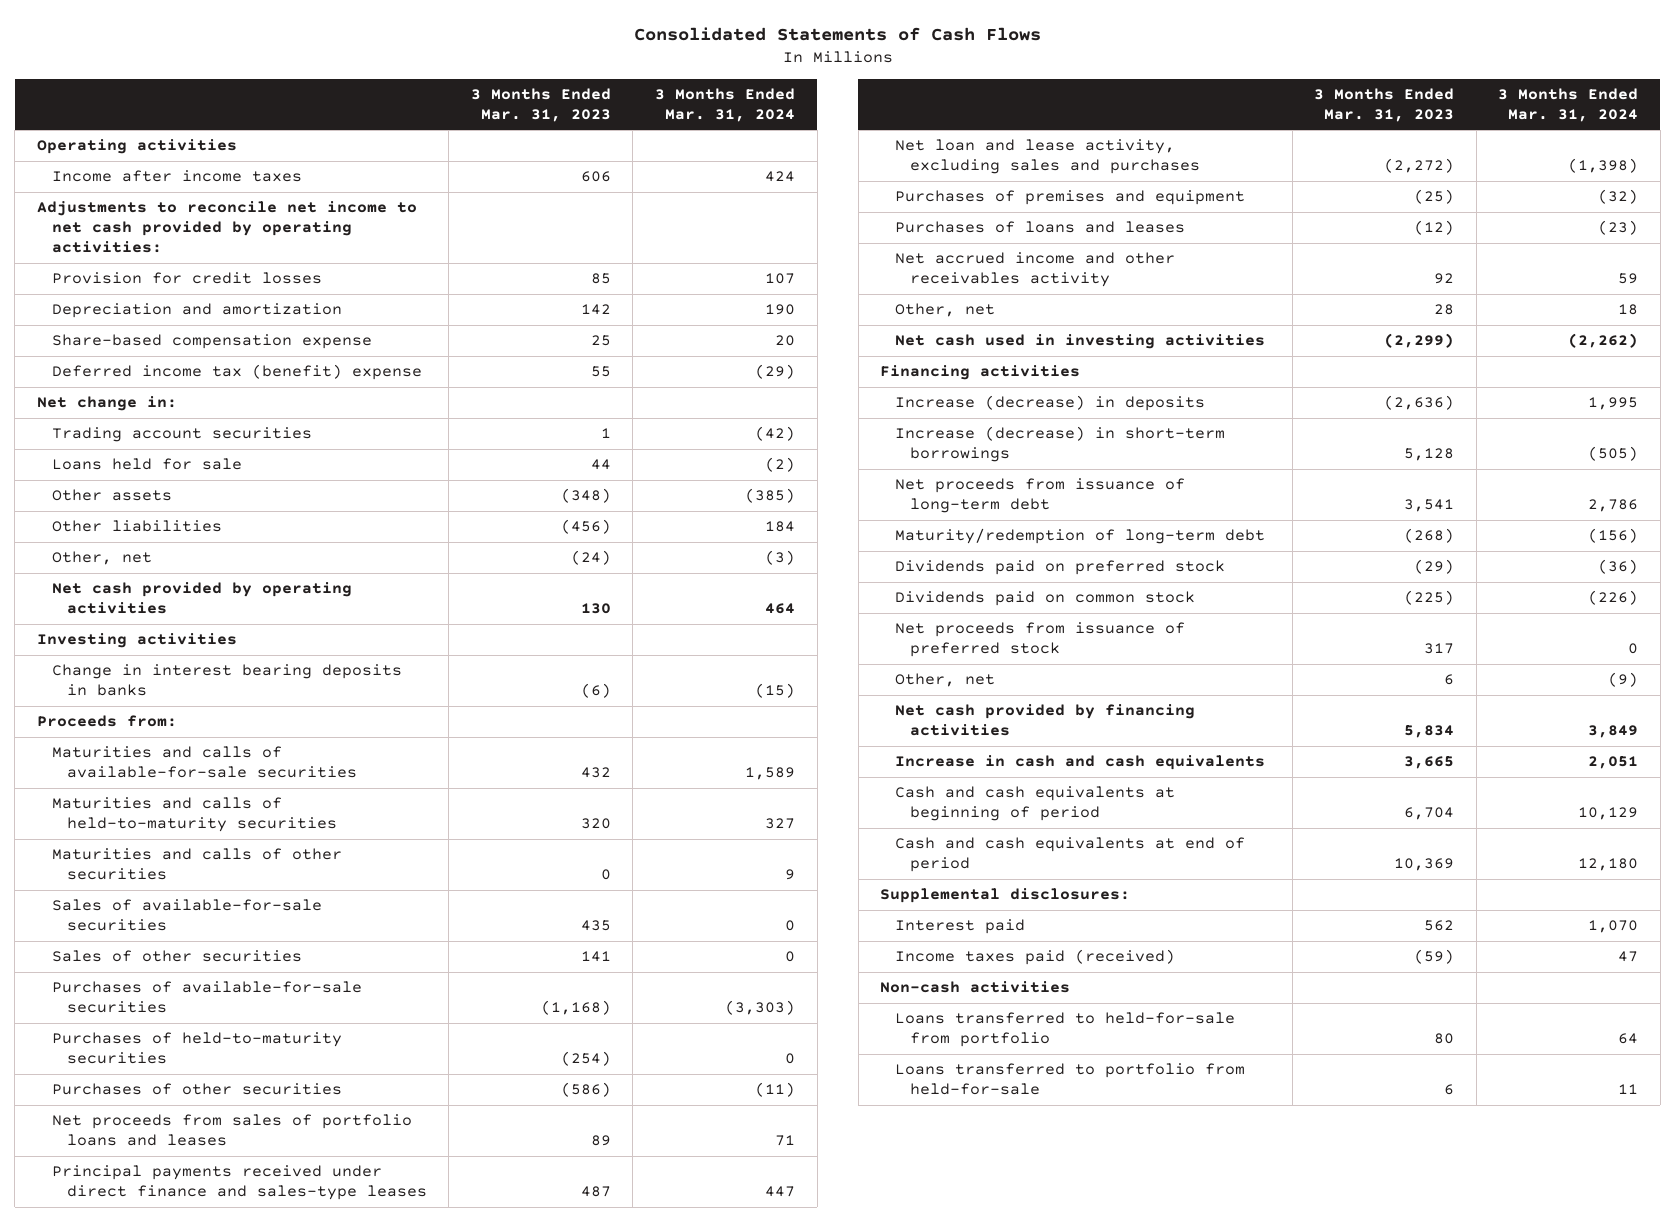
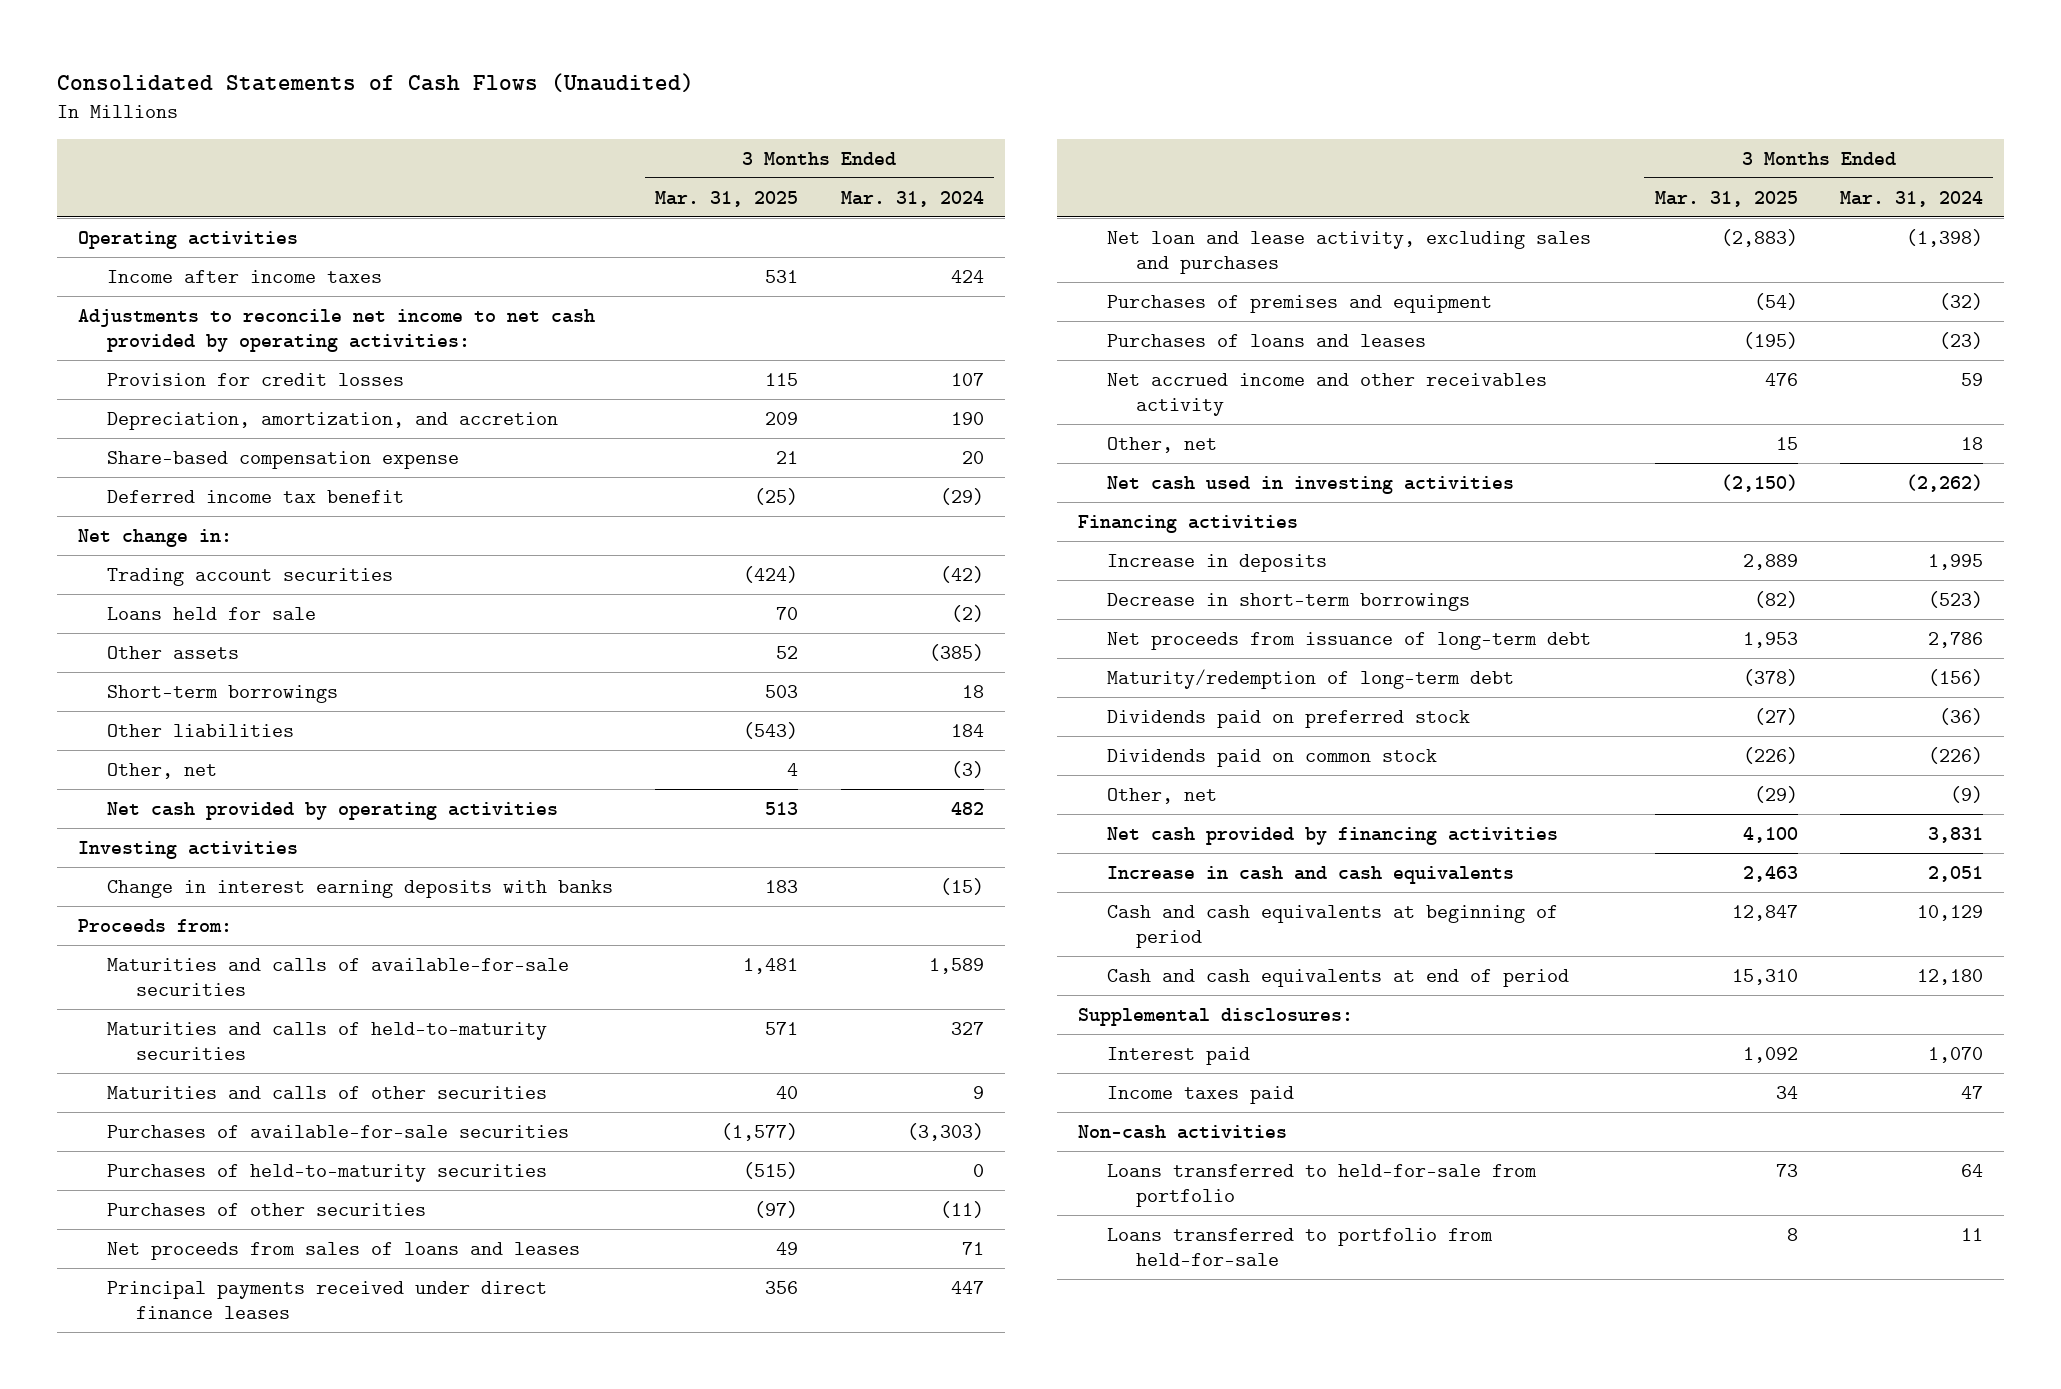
[633,27,1041,42] Consolidated Statements of Cash Flows -> [57,72,695,92] Consolidated Statements of Cash Flows (Unaudited)
[470,87,611,122] 3 Months Ended Mar. 31, 2023 -> none
none -> [655,190,799,207] Mar. 31, 2025
[51,303,342,319] Depreciation and amortization -> [107,411,559,430] Depreciation, amortization, and accretion
[51,364,422,381] Deferred income tax (benefit) expense -> [107,489,405,503] Deferred income tax benefit
none -> [107,684,339,703] Short-term borrowings
[765,603,796,615] 464 -> [950,801,984,815] 482
[51,664,402,697] Change in interest bearing deposits in banks -> [107,879,614,898] Change in interest earning deposits with banks
[51,899,322,932] Sales of available-for-sale securities -> none
[51,950,302,963] Sales of other securities -> none
[51,1114,412,1147] Net proceeds from sales of portfolio loans and leases -> [107,1241,581,1260] Net proceeds from sales of loans and leases
[51,1165,427,1201] Principal payments received under direct finance and sales-type leases -> [107,1280,548,1320] Principal payments received under direct finance leases
[895,395,1206,412] Increase (decrease) in deposits -> [1106,553,1327,572] Increase in deposits
[895,426,1226,463] Increase (decrease) in short-term borrowings -> [1106,592,1470,611] Decrease in short-term borrowings
[1588,446,1639,462] (505) -> [1927,590,1983,608] (523)
[895,622,1186,658] Net proceeds from issuance of preferred stock -> none
[1588,725,1639,739] 3,849 -> [1927,826,1983,843] 3,831
[895,949,1176,966] Income taxes paid (received) -> [1106,1085,1294,1104] Income taxes paid

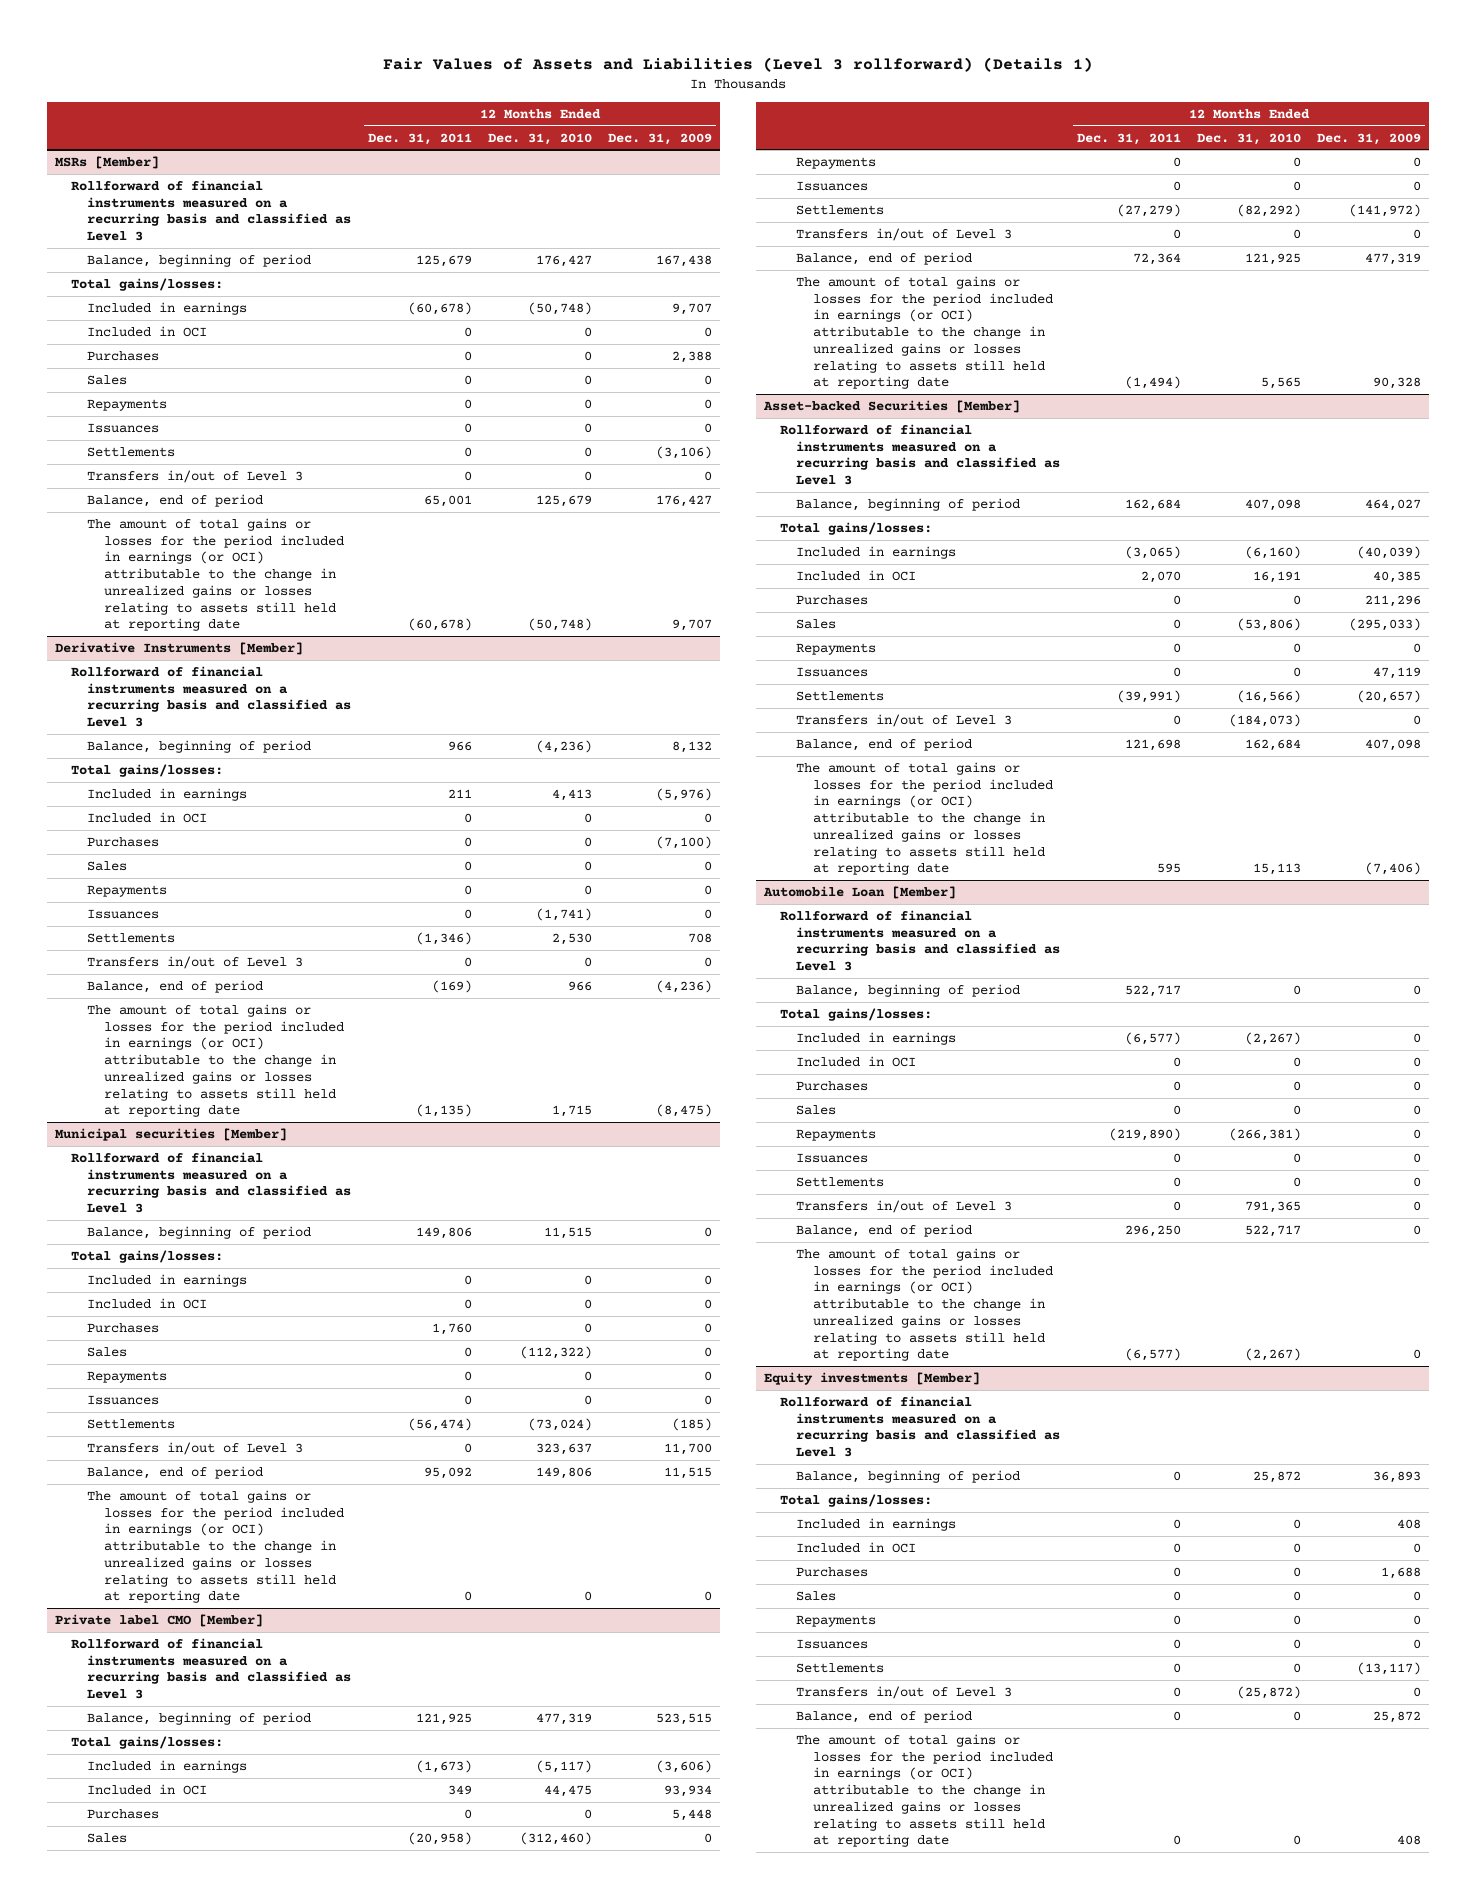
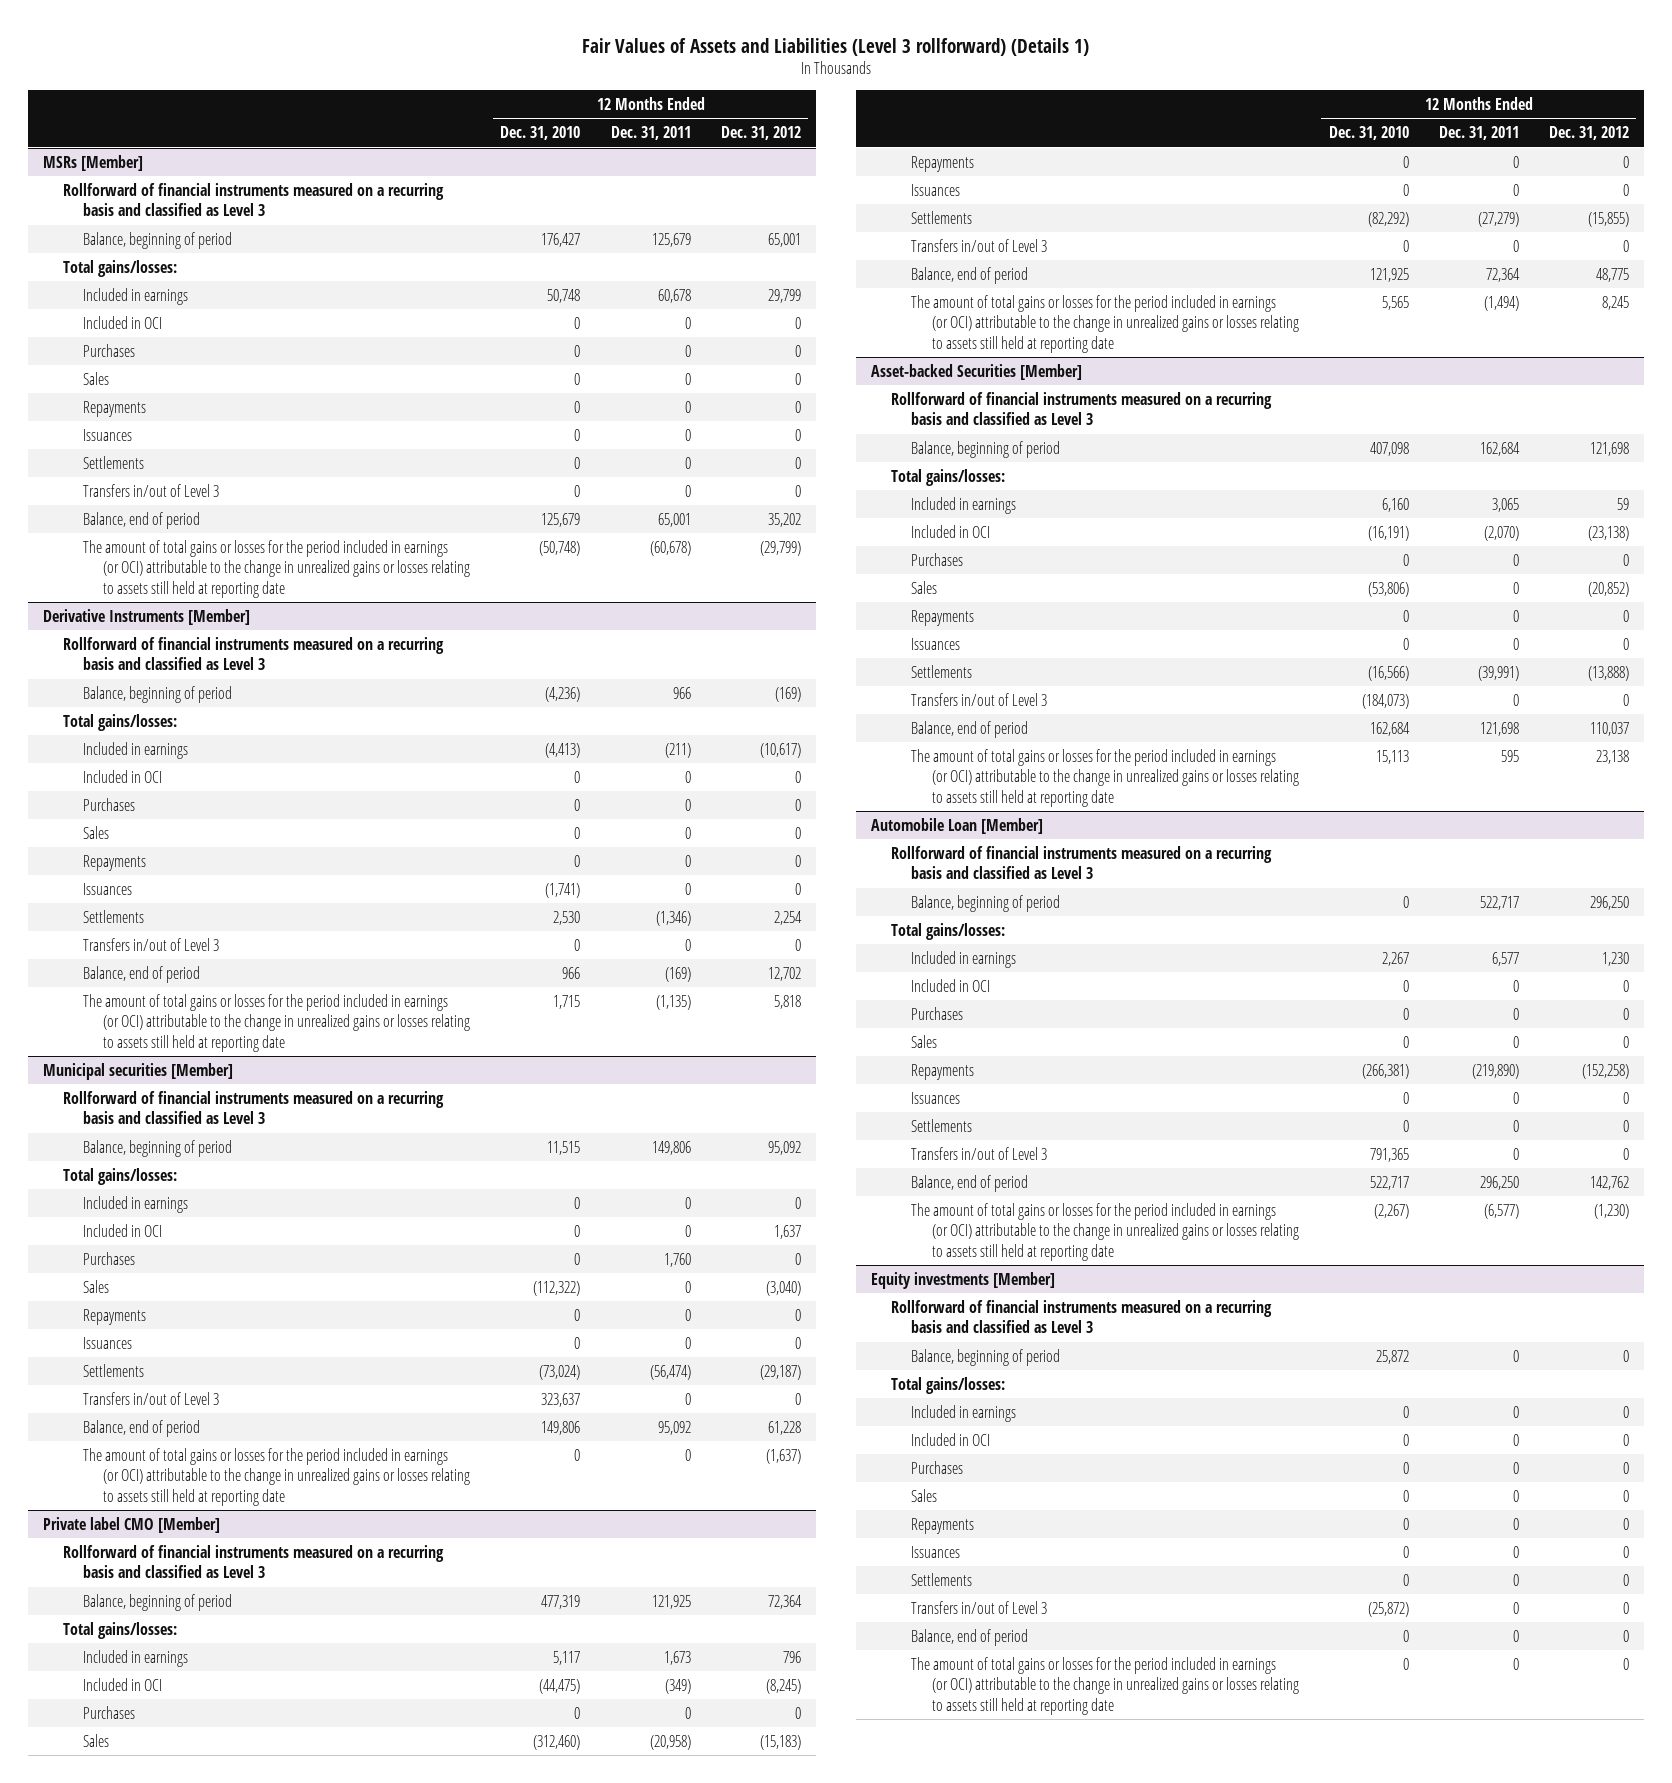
[608,132,713,145] Dec. 31, 2009 -> none
none -> [720,126,801,141] Dec. 31, 2012
[407,301,472,315] (60,678) -> [657,288,691,303] 60,678
[527,301,592,315] (50,748) -> [547,288,581,303] 50,748
[447,788,472,798] 211 -> [664,742,691,758] (211)
[551,788,592,801] 4,413 -> [545,742,581,758] (4,413)
[415,1759,472,1773] (1,673) -> [663,1650,691,1665] 1,673
[535,1759,592,1773] (5,117) -> [553,1650,581,1665] 5,117
[447,1784,472,1795] 349 -> [664,1678,691,1694] (349)
[543,1784,592,1797] 44,475 -> [539,1678,581,1694] (44,475)
[1124,545,1181,559] (3,065) -> [1491,497,1519,512] 3,065
[1244,545,1301,559] (6,160) -> [1381,497,1409,512] 6,160
[1140,570,1181,583] 2,070 -> [1483,525,1519,541] (2,070)
[1252,570,1301,583] 16,191 -> [1367,525,1409,541] (16,191)
[1124,1031,1181,1045] (6,577) -> [1491,951,1519,966] 6,577
[1244,1031,1301,1045] (2,267) -> [1381,951,1409,966] 2,267

